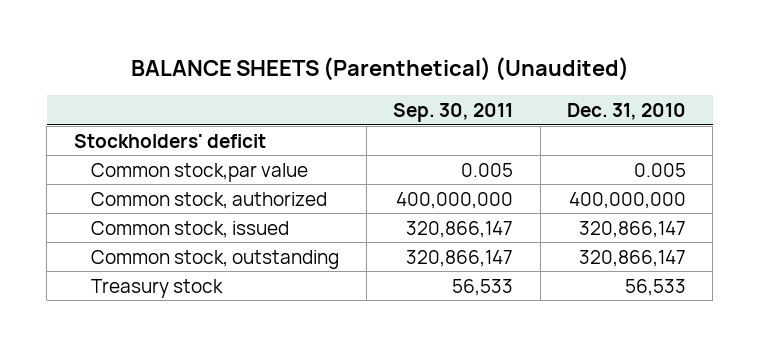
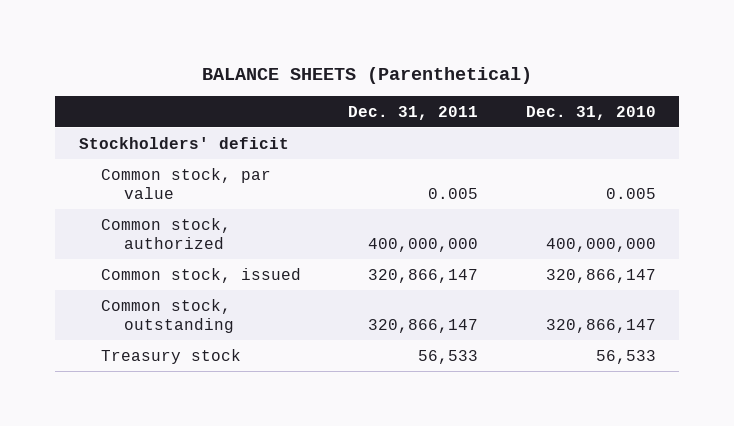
[130,57,629,82] BALANCE SHEETS (Parenthetical) (Unaudited) -> [202,66,533,84] BALANCE SHEETS (Parenthetical)
[393,103,514,123] Sep. 30, 2011 -> none
none -> [348,105,479,120] Dec. 31, 2011
[91,162,309,182] Common stock,par value -> [101,167,272,199] Common stock, par value

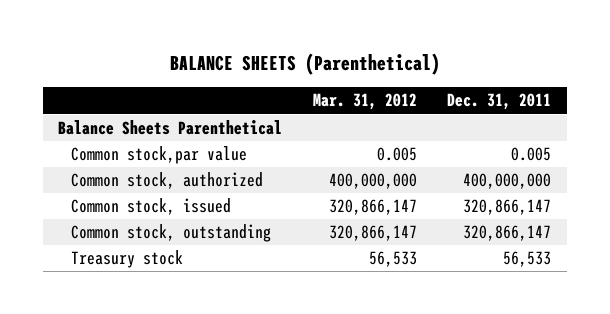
[525,105,656,120] Dec. 31, 2010 -> none
none -> [312,93,417,111] Mar. 31, 2012
[78,136,289,149] Stockholders' deficit -> none
none -> [58,120,283,136] Balance Sheets Parenthetical
[101,167,272,199] Common stock, par value -> [70,146,247,165] Common stock,par value

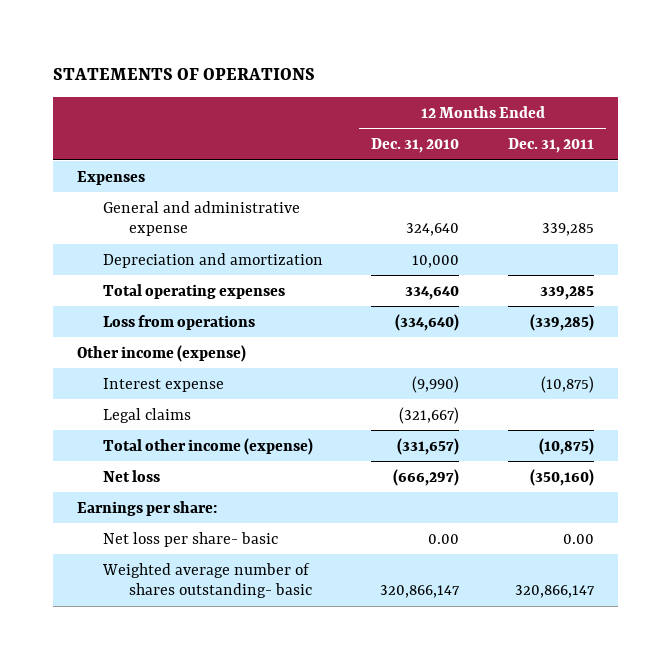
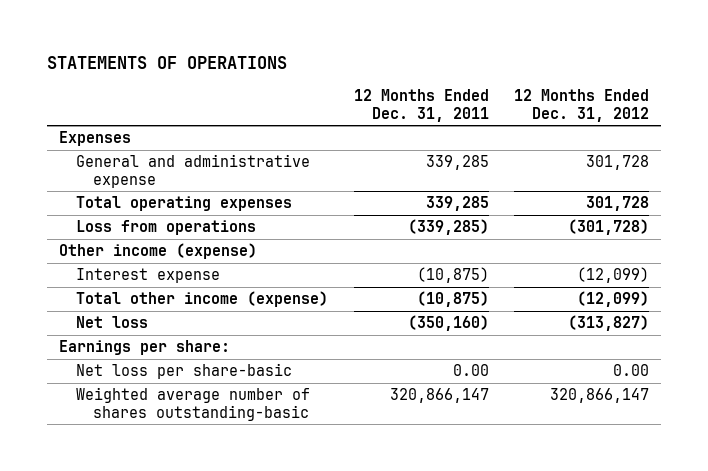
[371,138,460,154] Dec. 31, 2010 -> none
none -> [513,88,649,122] 12 Months Ended Dec. 31, 2012
[102,252,323,268] Depreciation and amortization -> none
[102,407,191,423] Legal claims -> none
[102,531,278,547] Net loss per share- basic -> [76,363,293,380] Net loss per share-basic
[101,562,312,599] Weighted average number of shares outstanding- basic -> [76,387,311,421] Weighted average number of shares outstanding-basic

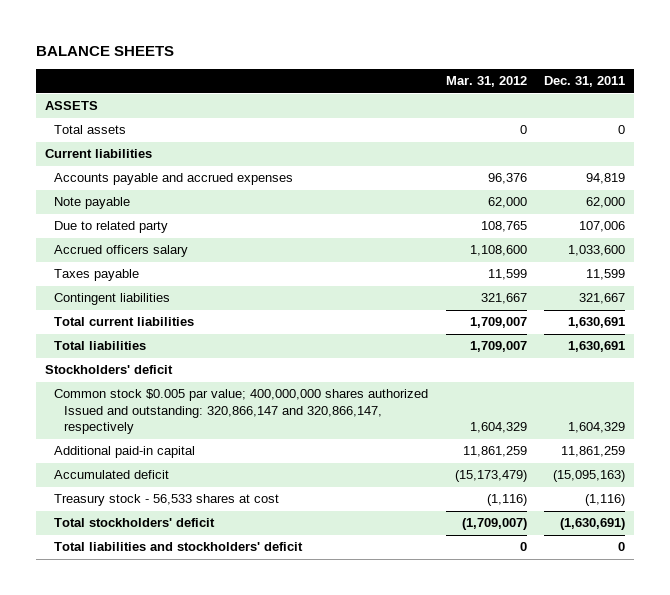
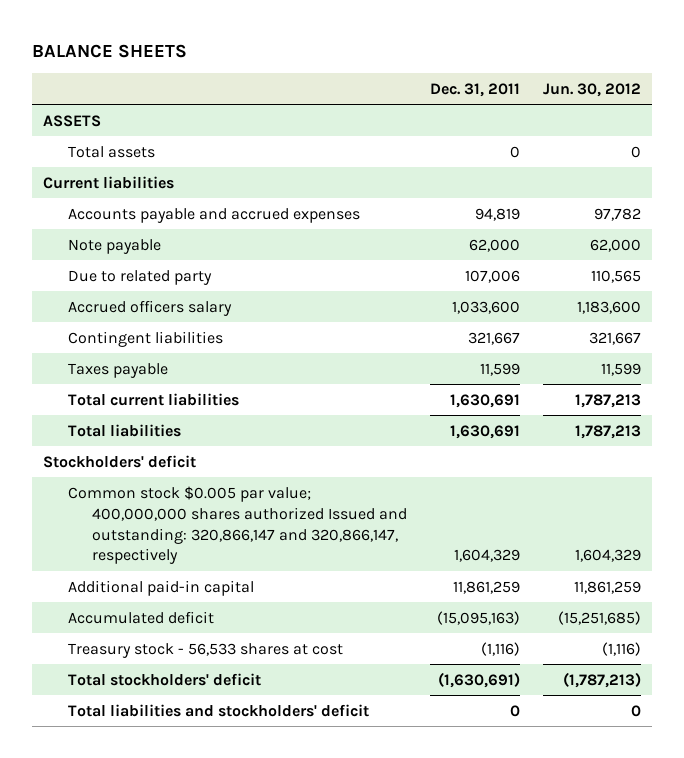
[445,76,527,88] Mar. 31, 2012 -> none
none -> [542,82,641,97] Jun. 30, 2012
[54,269,140,282] Taxes payable -> [67,362,168,378] Taxes payable

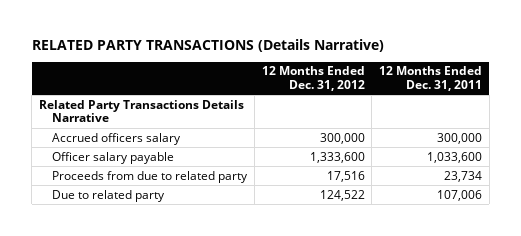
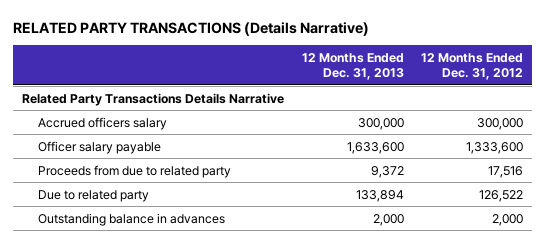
[379,66,483,91] 12 Months Ended Dec. 31, 2011 -> none
none -> [301,53,404,80] 12 Months Ended Dec. 31, 2013
[319,189,365,201] 124,522 -> [479,189,524,202] 126,522
none -> [38,212,226,226] Outstanding balance in advances

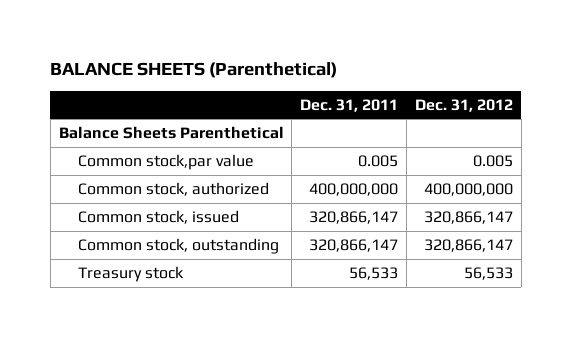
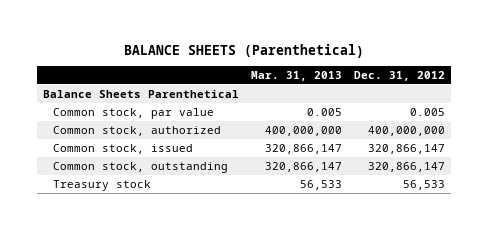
[300,98,399,112] Dec. 31, 2011 -> none
none -> [251,70,343,81] Mar. 31, 2013
[77,154,254,171] Common stock,par value -> [52,107,214,119] Common stock, par value

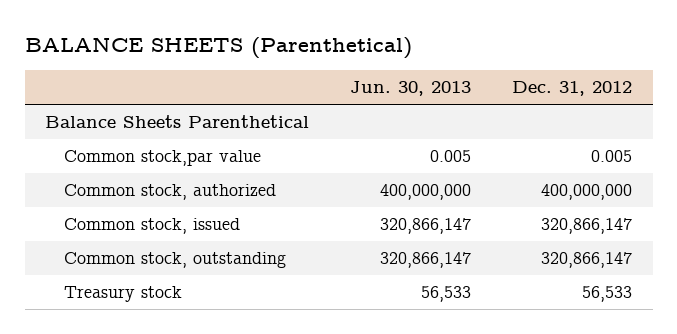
[251,70,343,81] Mar. 31, 2013 -> none
none -> [350,81,472,97] Jun. 30, 2013
[52,107,214,119] Common stock, par value -> [63,150,261,167] Common stock,par value

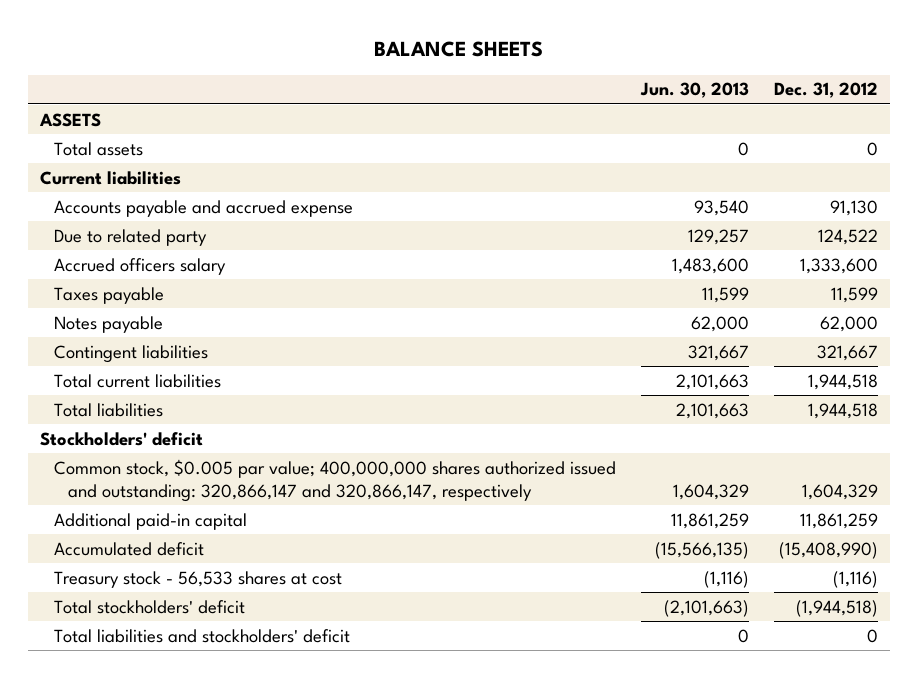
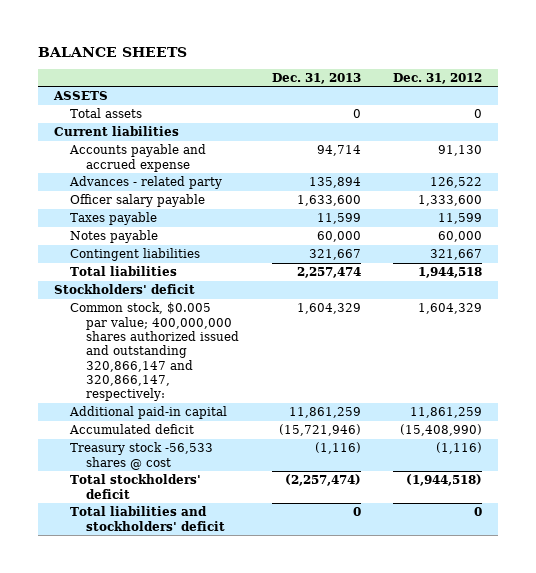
[639,82,749,99] Jun. 30, 2013 -> none
none -> [271,72,361,84] Dec. 31, 2013
[53,228,207,246] Due to related party -> [69,176,223,190] Advances - related party
[817,228,878,245] 124,522 -> [429,177,482,189] 126,522
[53,257,226,275] Accrued officers salary -> [70,194,206,208] Officer salary payable
[819,315,878,332] 62,000 -> [437,231,482,243] 60,000
[53,373,221,388] Total current liabilities -> none
[53,458,616,503] Common stock, $0.005 par value; 400,000,000 shares authorized issued and outstanding: 320,866,147 and 320,866,147, respectively -> [70,302,240,402] Common stock, $0.005 par value; 400,000,000 shares authorized issued and outstanding 320,866,147 and 320,866,147, respectively:
[53,570,342,588] Treasury stock - 56,533 shares at cost -> [70,442,214,470] Treasury stock -56,533 shares @ cost

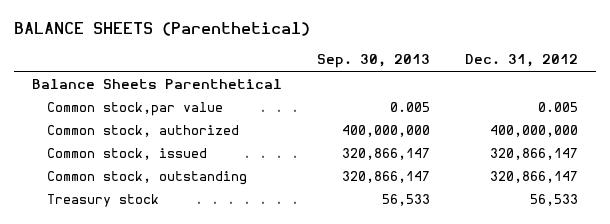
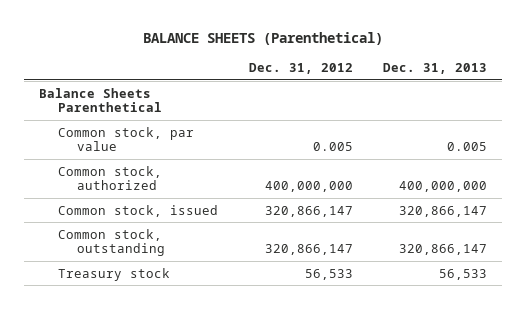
[316,54,430,69] Sep. 30, 2013 -> none
none -> [383,62,488,74] Dec. 31, 2013
[46,101,223,116] Common stock,par value -> [57,126,194,152] Common stock, par value

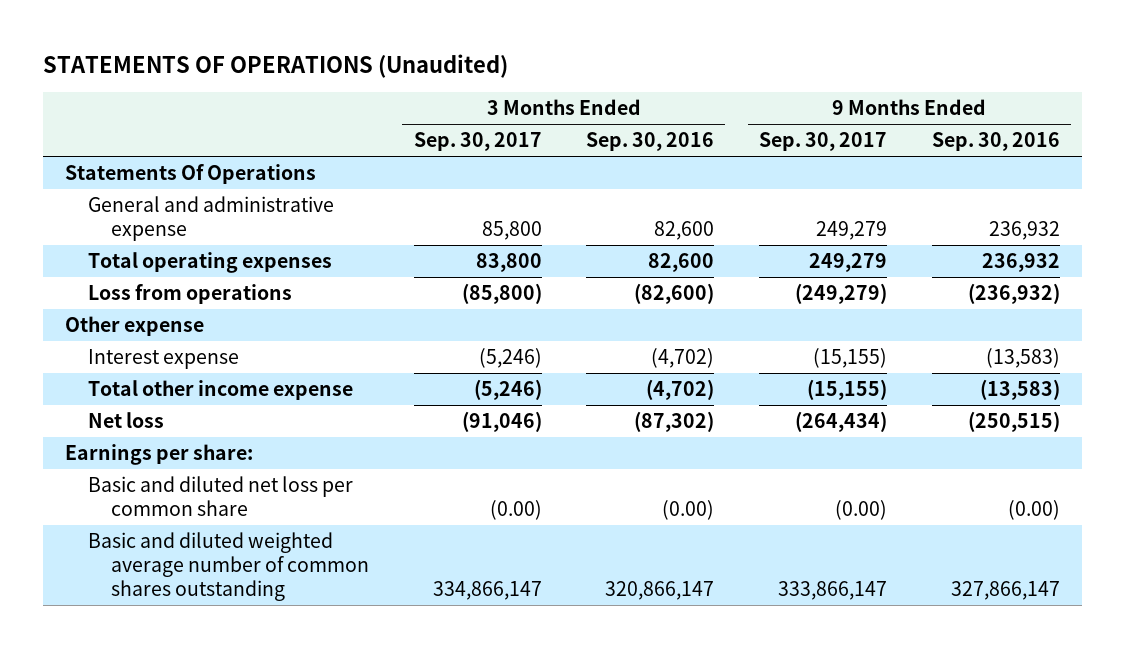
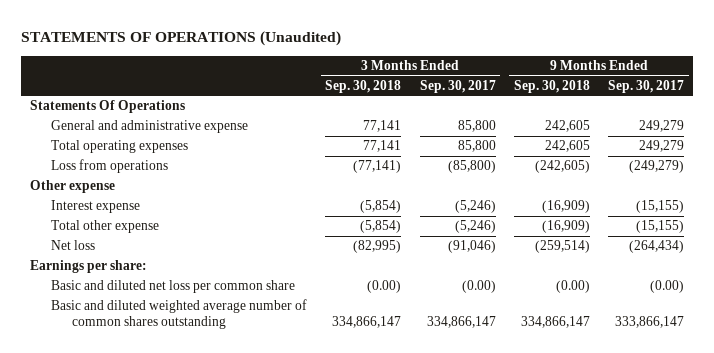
[586,132,715,152] Sep. 30, 2016 -> none
[931,132,1060,152] Sep. 30, 2016 -> none
none -> [325,79,402,93] Sep. 30, 2018
none -> [513,79,590,93] Sep. 30, 2018
[475,252,542,272] 83,800 -> [457,140,496,153] 85,800
[88,379,354,400] Total other income expense -> [50,220,159,234] Total other expense

